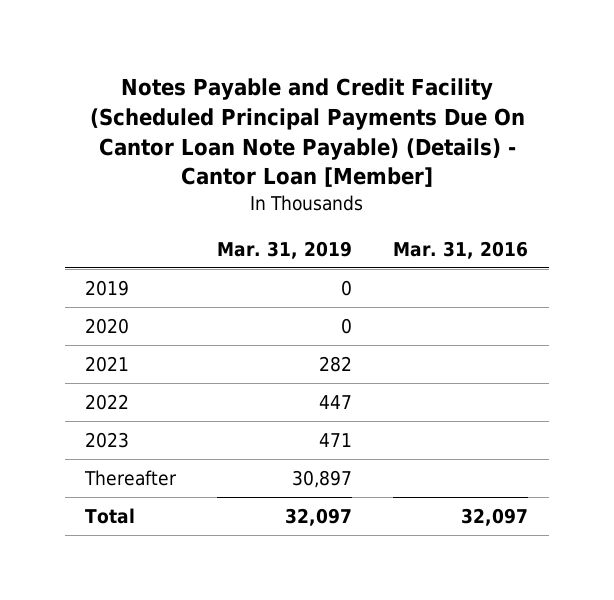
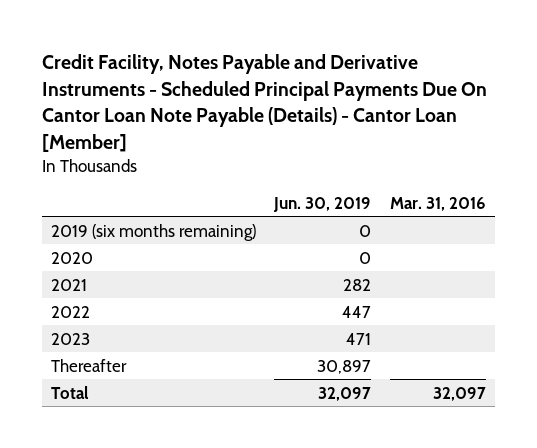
[89,77,525,188] Notes Payable and Credit Facility (Scheduled Principal Payments Due On Cantor Loan Note Payable) (Details) - Cantor Loan [Member] -> [42,53,488,152] Credit Facility, Notes Payable and Derivative Instruments - Scheduled Principal Payments Due On Cantor Loan Note Payable (Details) - Cantor Loan [Member]
[217,240,353,259] Mar. 31, 2019 -> none
none -> [273,196,372,212] Jun. 30, 2019
[85,280,130,297] 2019 -> [51,223,257,241] 2019 (six months remaining)

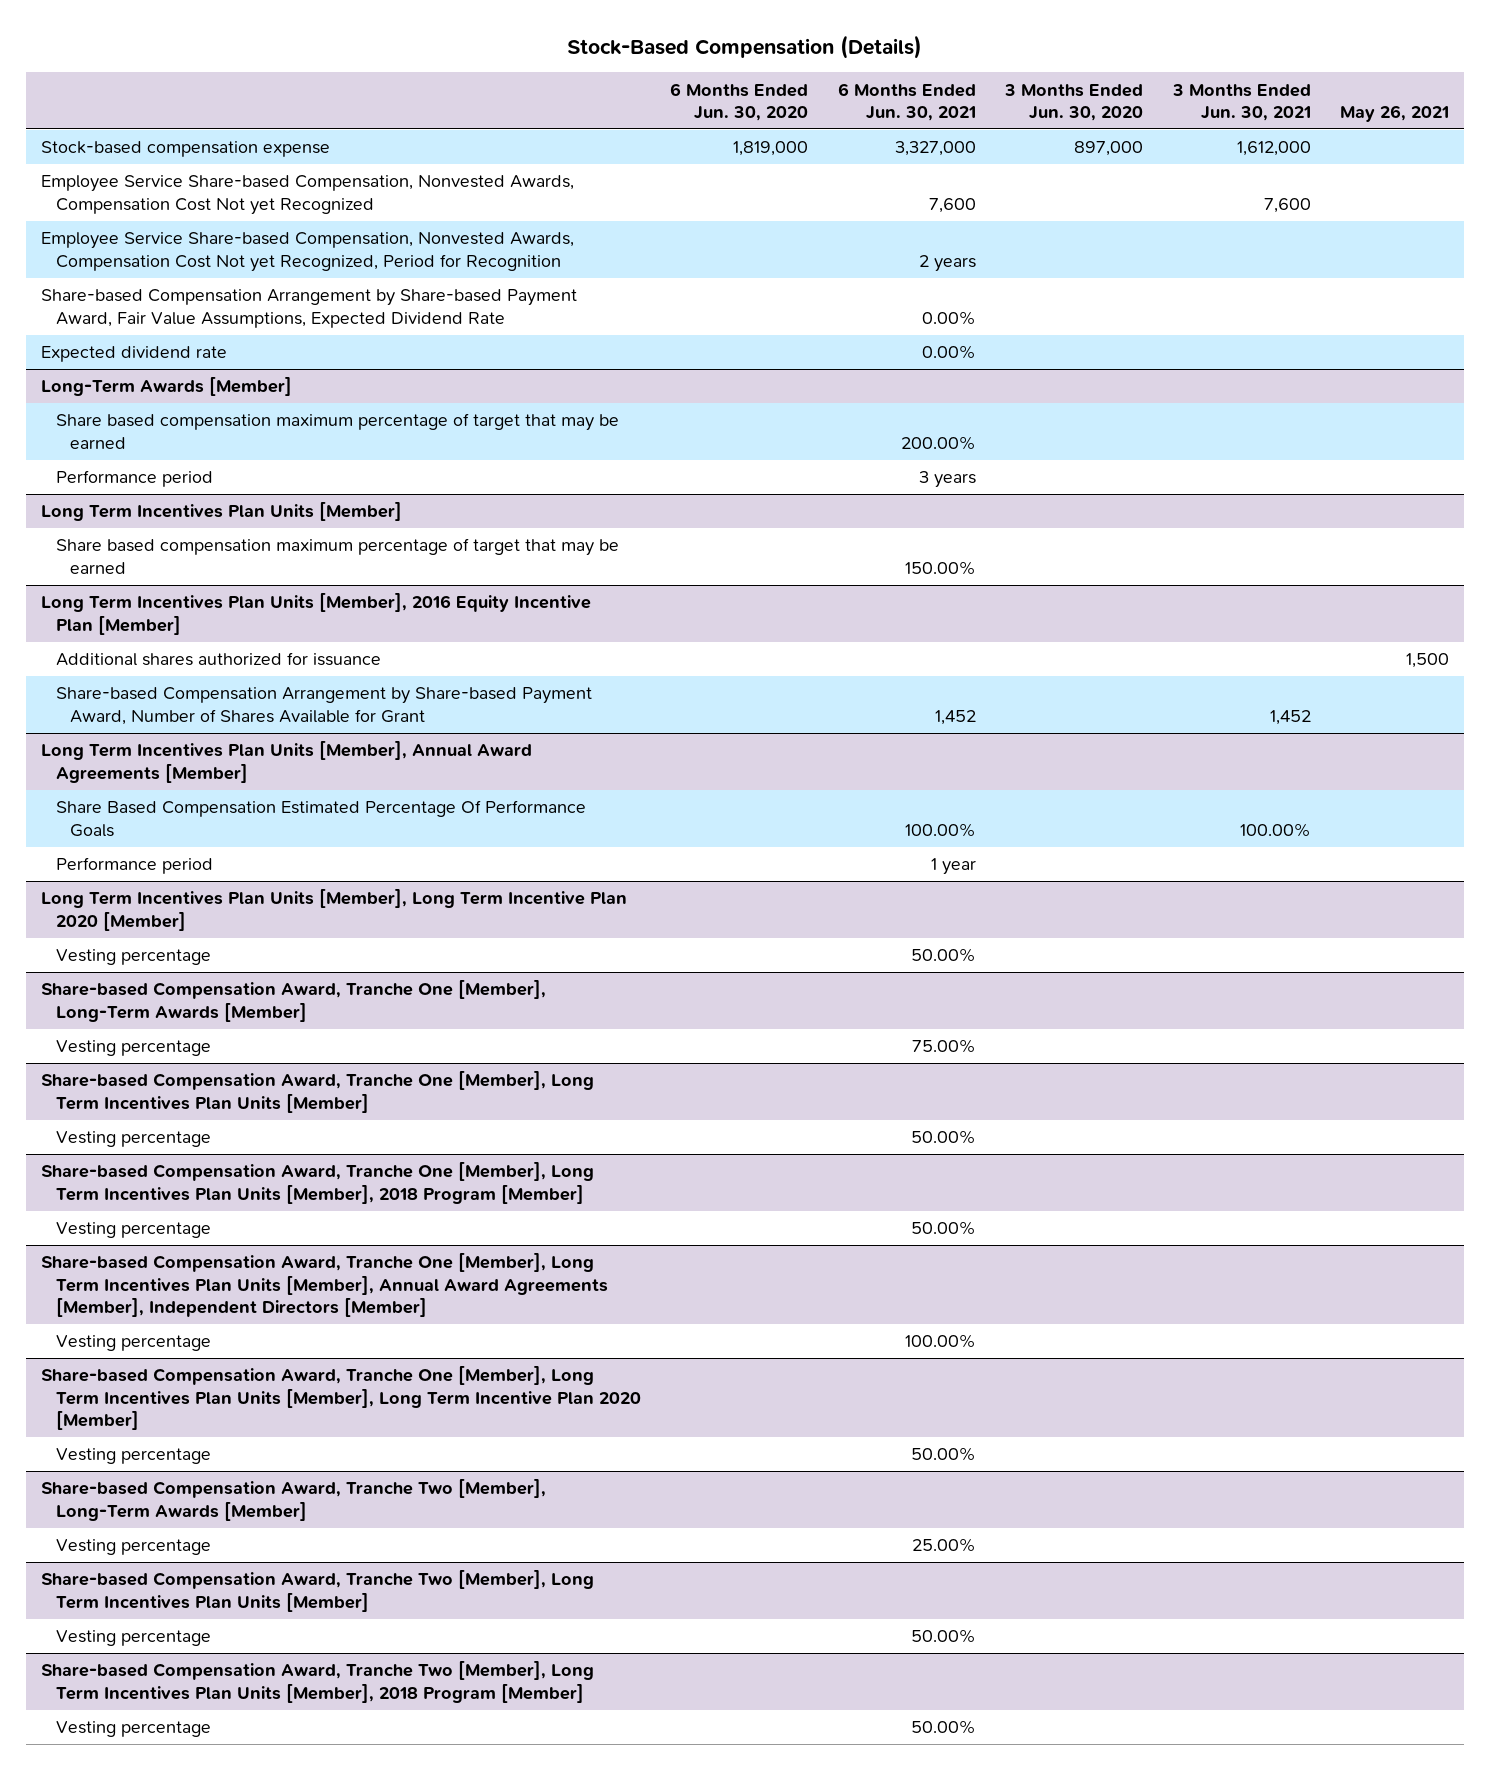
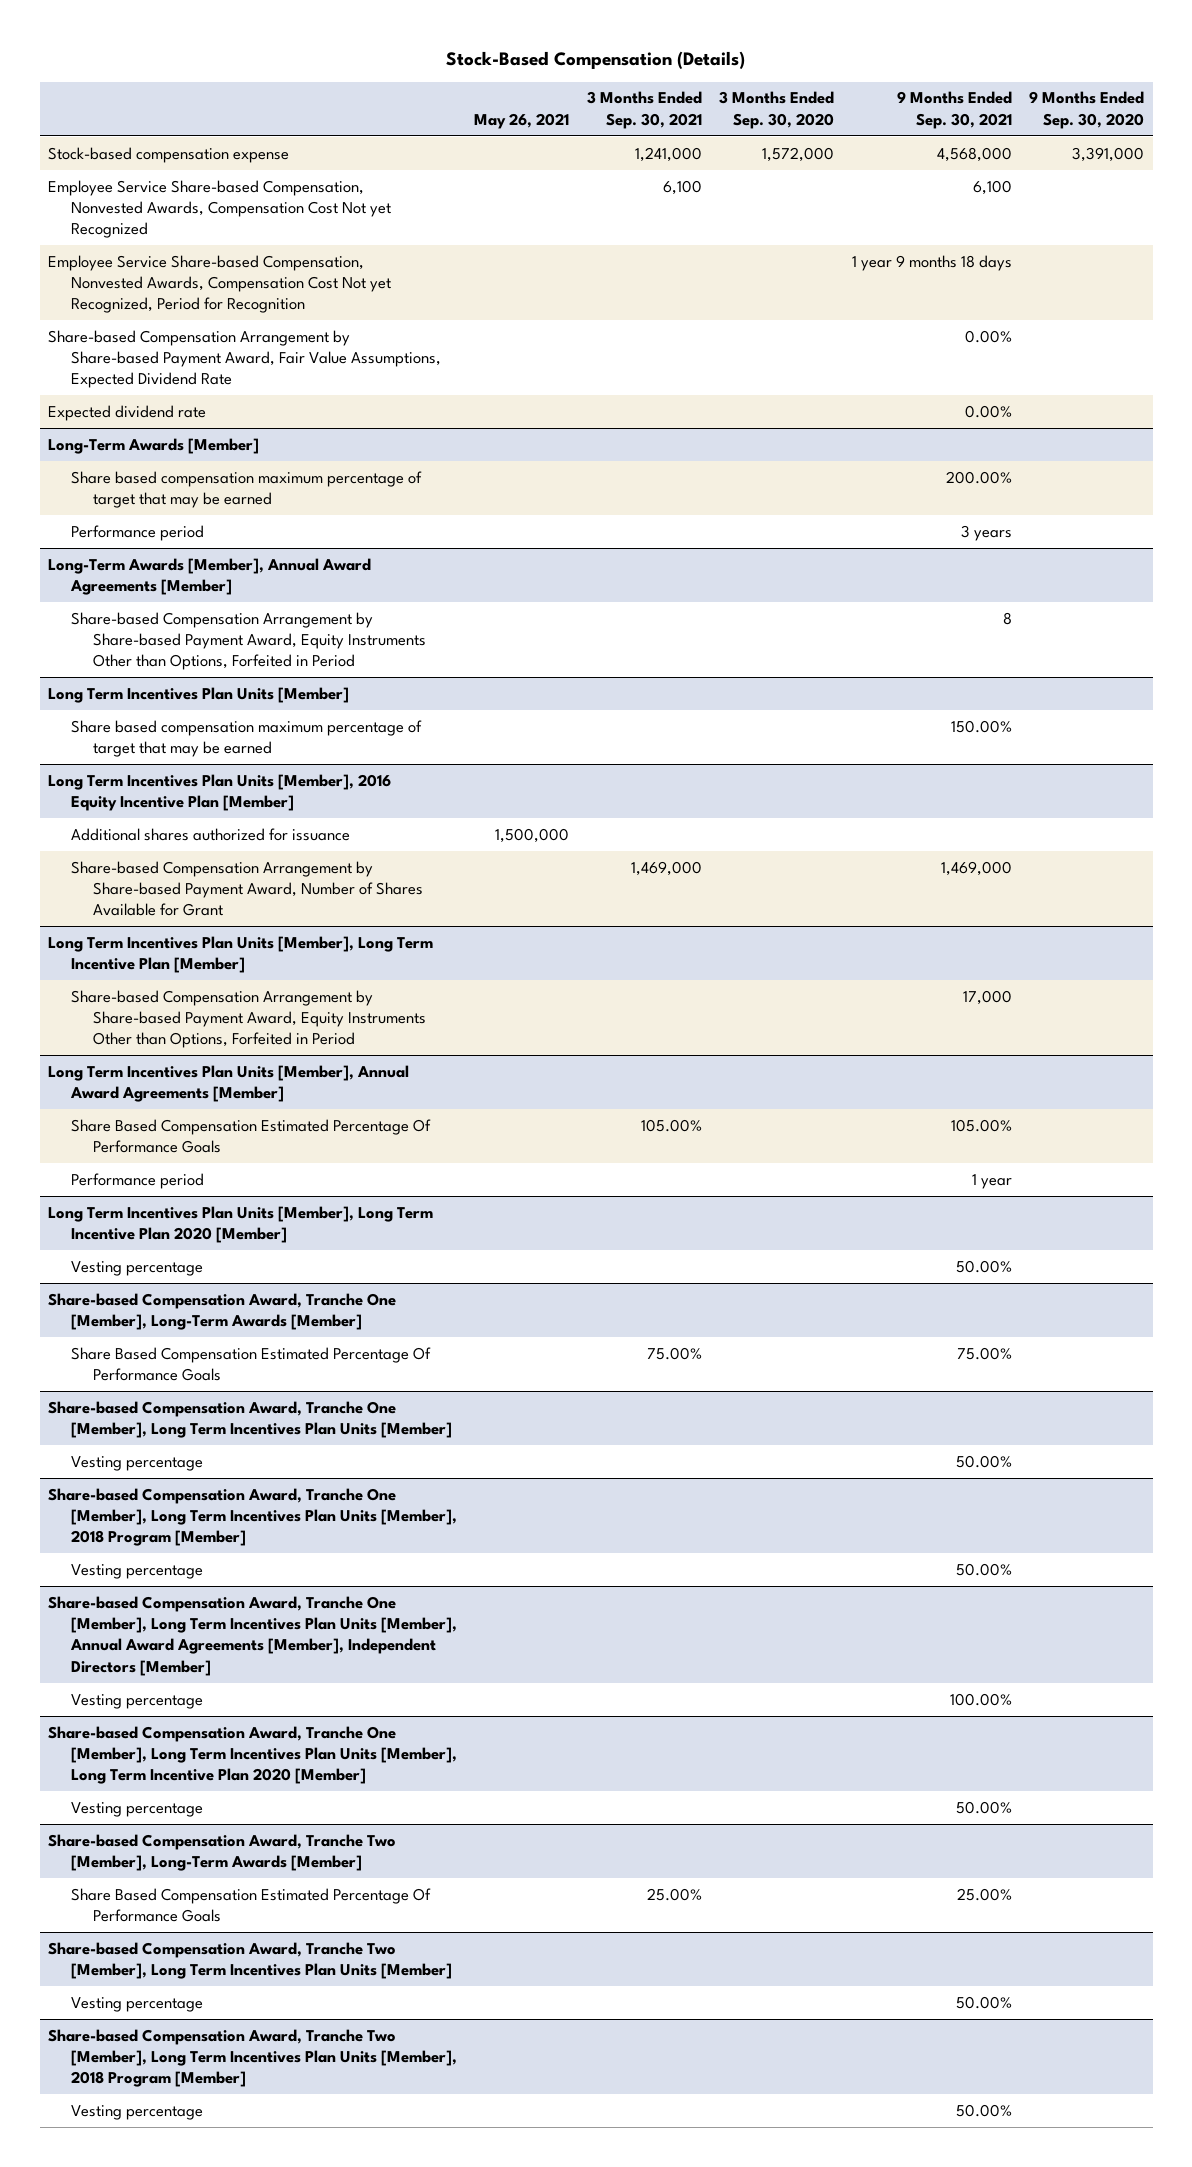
[670,82,809,121] 6 Months Ended Jun. 30, 2020 -> none
[837,82,976,121] 6 Months Ended Jun. 30, 2021 -> none
[1004,83,1144,121] 3 Months Ended Jun. 30, 2020 -> none
[1171,83,1311,121] 3 Months Ended Jun. 30, 2021 -> none
none -> [586,91,702,129] 3 Months Ended Sep. 30, 2021
none -> [719,91,835,129] 3 Months Ended Sep. 30, 2020
none -> [896,91,1012,129] 9 Months Ended Sep. 30, 2021
none -> [1029,91,1145,129] 9 Months Ended Sep. 30, 2020
none -> [48,557,372,596] Long-Term Awards [Member], Annual Award Agreements [Member]
none -> [70,611,426,671] Share-based Compensation Arrangement by Share-based Payment Award, Equity Instruments Other than Options, Forfeited in Period
[1406,653,1450,669] 1,500 -> [495,827,570,843] 1,500,000
none -> [48,935,434,974] Long Term Incentives Plan Units [Member], Long Term Incentive Plan [Member]
none -> [70,989,426,1049] Share-based Compensation Arrangement by Share-based Payment Award, Equity Instruments Other than Options, Forfeited in Period
[55,1040,211,1057] Vesting percentage -> none
none -> [70,1346,431,1382] Share Based Compensation Estimated Percentage Of Performance Goals
[55,1539,211,1556] Vesting percentage -> none
none -> [70,1887,431,1923] Share Based Compensation Estimated Percentage Of Performance Goals

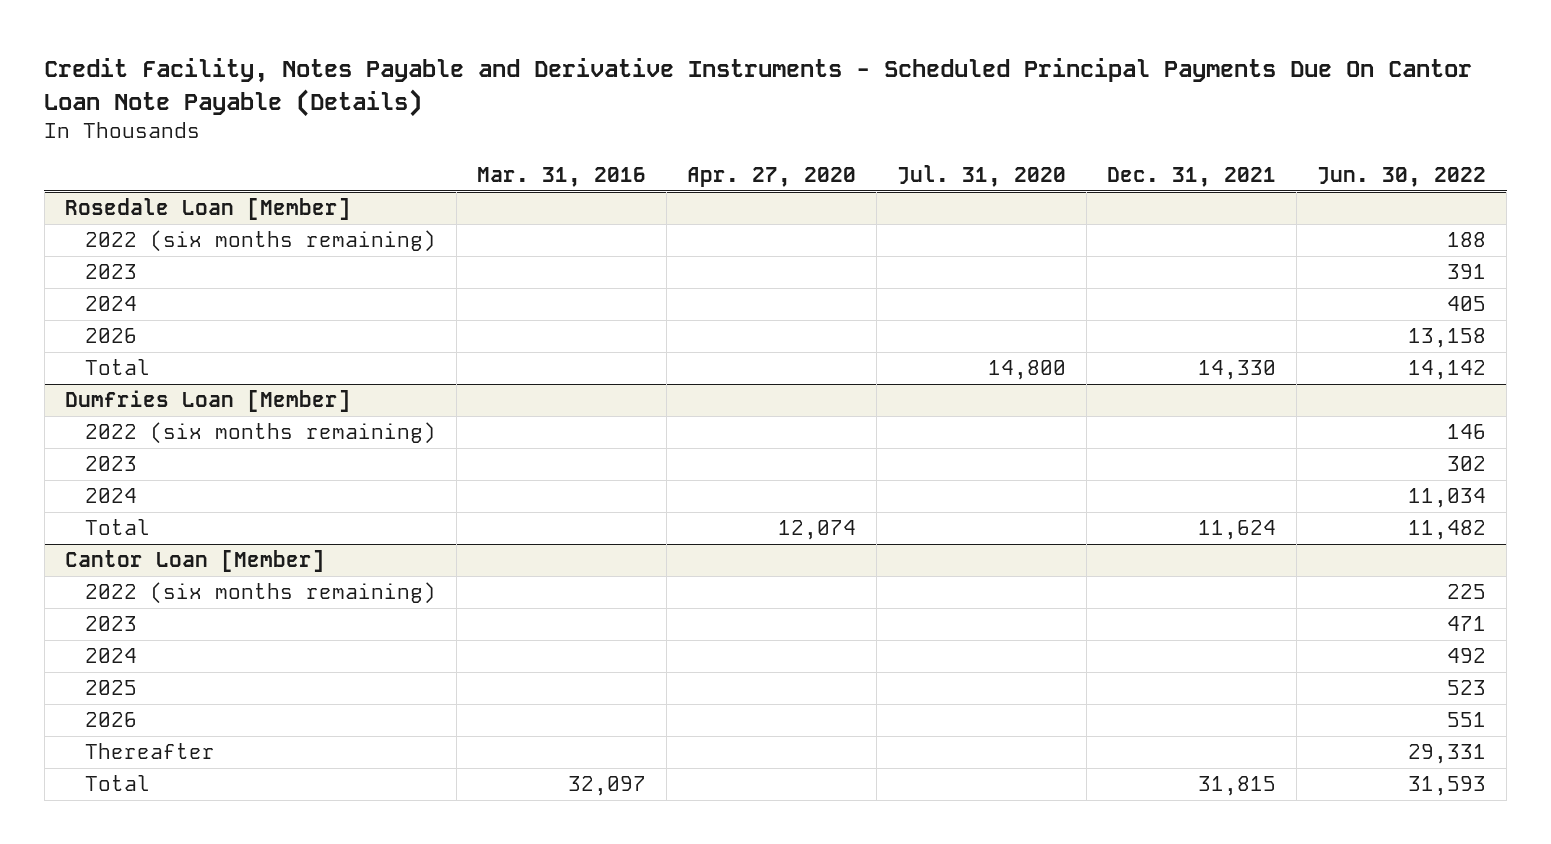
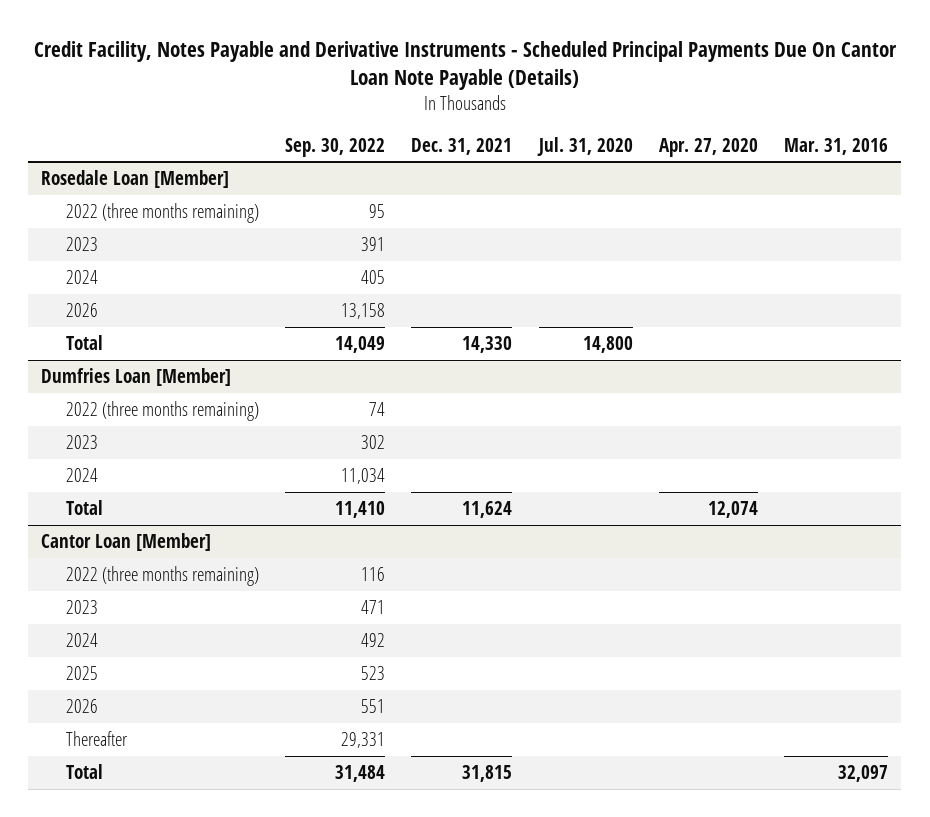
[1317,167,1487,188] Jun. 30, 2022 -> none
none -> [285,137,386,157] Sep. 30, 2022
[84,230,436,253] 2022 (six months remaining) -> [65,202,259,223] 2022 (three months remaining)
[84,422,436,445] 2022 (six months remaining) -> [65,400,259,421] 2022 (three months remaining)
[84,582,436,605] 2022 (six months remaining) -> [65,565,259,586] 2022 (three months remaining)

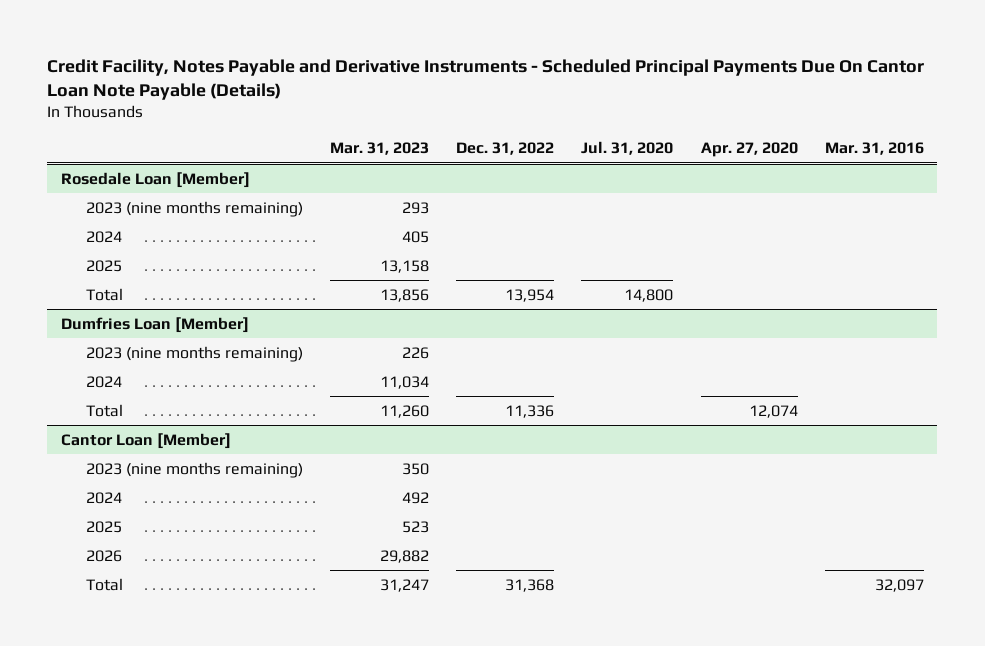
[285,137,386,157] Sep. 30, 2022 -> none
[411,137,513,155] Dec. 31, 2021 -> none
none -> [330,141,430,155] Mar. 31, 2023
none -> [456,141,555,155] Dec. 31, 2022
[65,236,98,251] 2023 -> none
[65,202,259,223] 2022 (three months remaining) -> [85,200,303,217] 2023 (nine months remaining)
[65,302,98,317] 2026 -> none
none -> [85,259,122,272] 2025
[65,434,98,449] 2023 -> none
[65,400,259,421] 2022 (three months remaining) -> [85,345,303,362] 2023 (nine months remaining)
[65,599,98,614] 2023 -> none
[65,565,259,586] 2022 (three months remaining) -> [85,461,303,478] 2023 (nine months remaining)
[65,730,128,746] Thereafter -> none

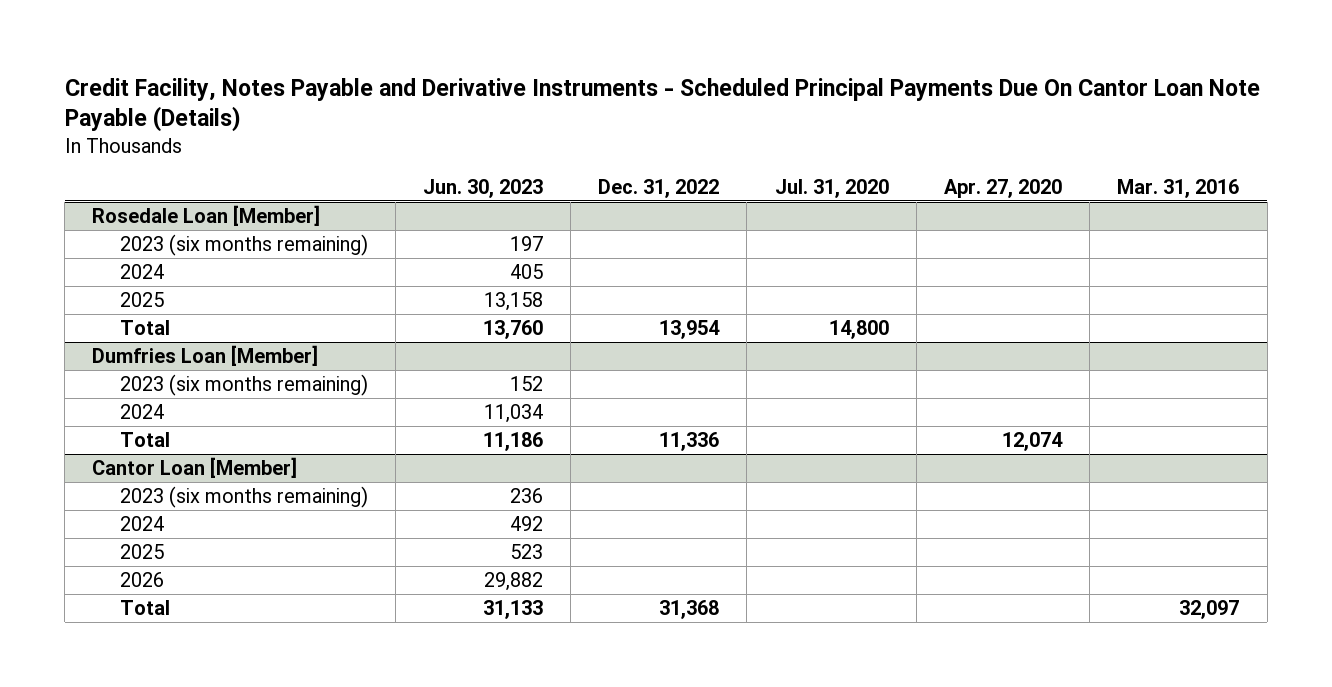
[330,141,430,155] Mar. 31, 2023 -> none
none -> [422,178,543,198] Jun. 30, 2023
[85,200,303,217] 2023 (nine months remaining) -> [119,234,368,257] 2023 (six months remaining)
[85,345,303,362] 2023 (nine months remaining) -> [119,374,368,397] 2023 (six months remaining)
[85,461,303,478] 2023 (nine months remaining) -> [119,486,368,509] 2023 (six months remaining)

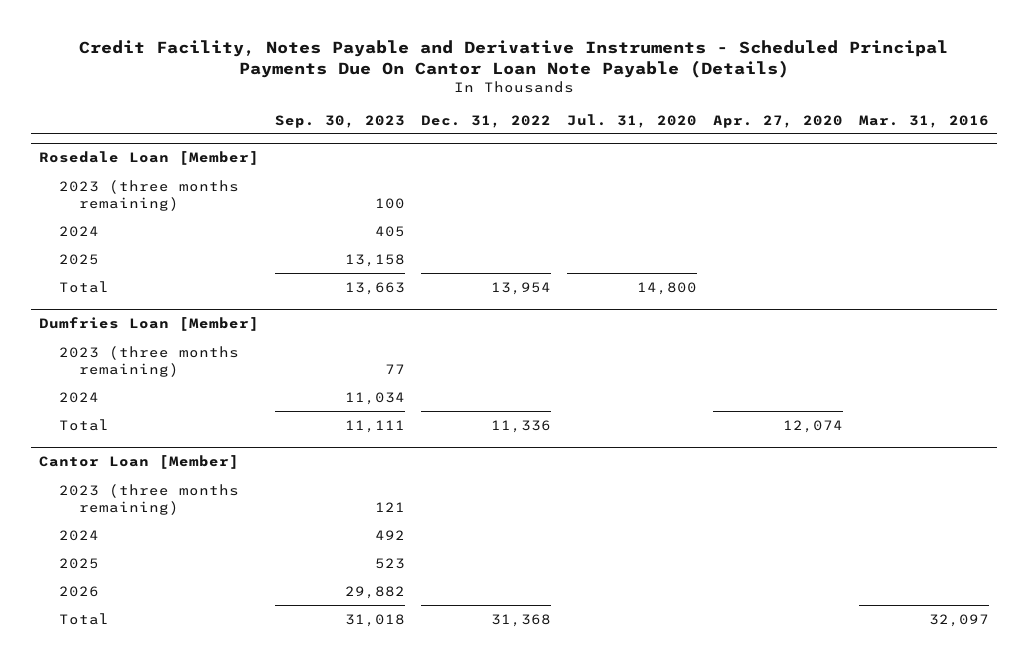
[422,178,543,198] Jun. 30, 2023 -> none
none -> [275,114,406,128] Sep. 30, 2023
[119,234,368,257] 2023 (six months remaining) -> [58,179,239,212] 2023 (three months remaining)
[119,374,368,397] 2023 (six months remaining) -> [58,345,239,378] 2023 (three months remaining)
[119,486,368,509] 2023 (six months remaining) -> [58,483,239,516] 2023 (three months remaining)

